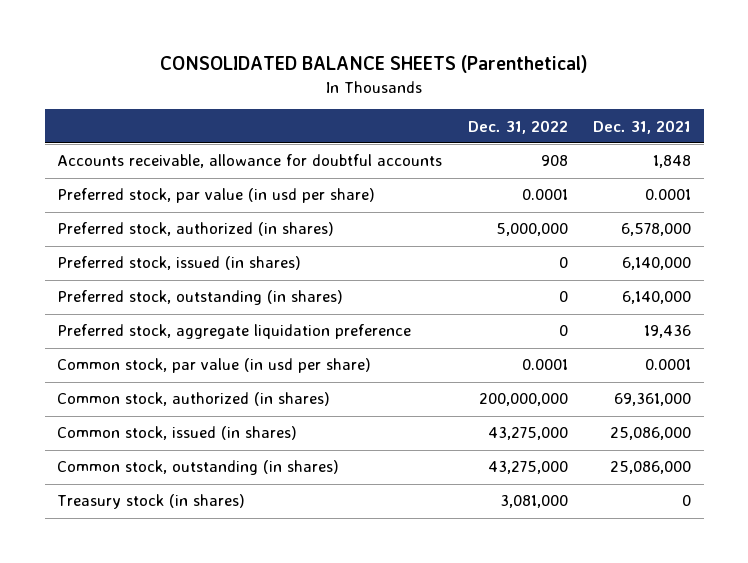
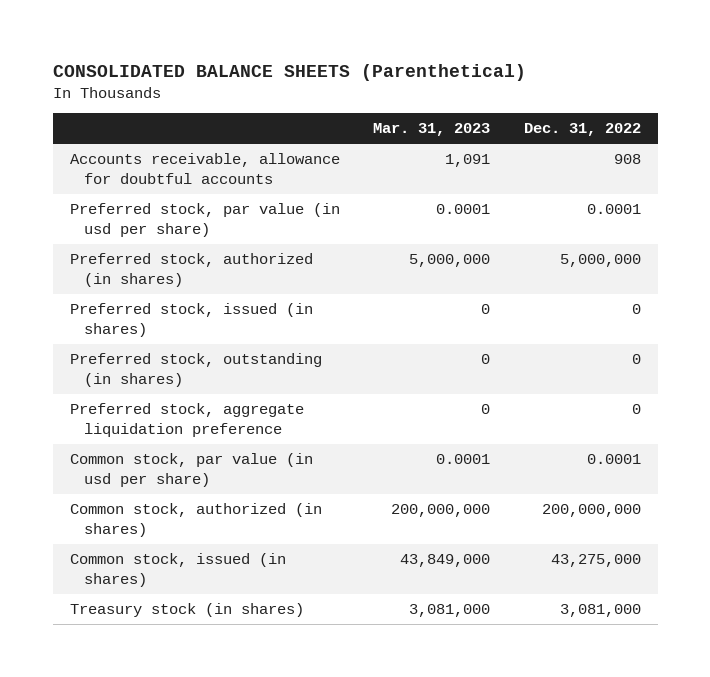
[592,119,691,134] Dec. 31, 2021 -> none
none -> [373,123,491,137] Mar. 31, 2023
[57,460,340,476] Common stock, outstanding (in shares) -> none

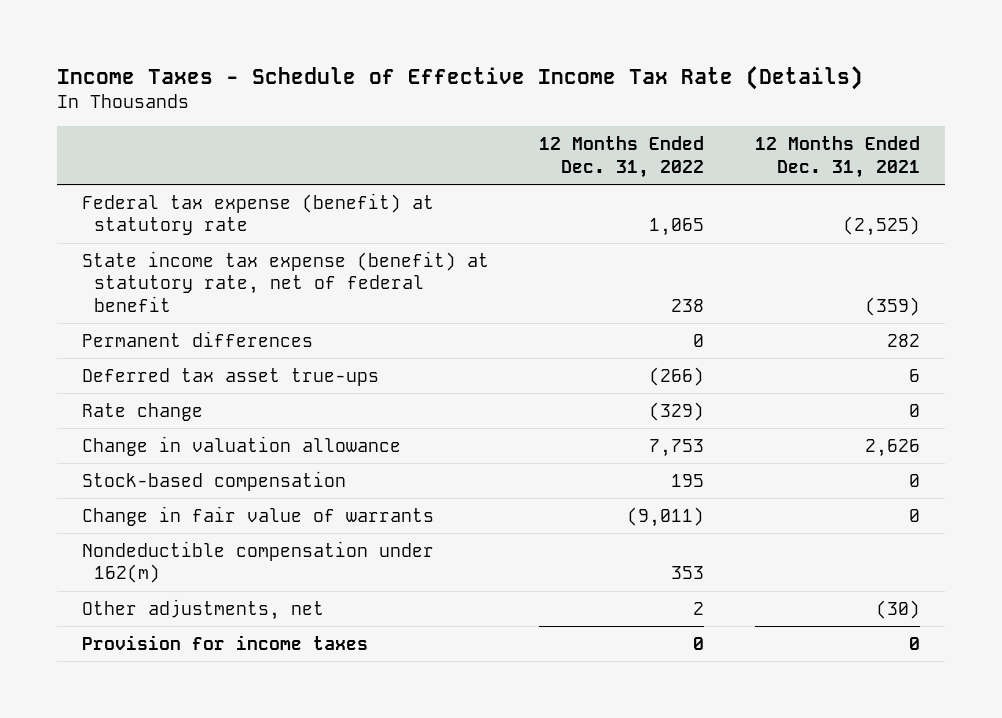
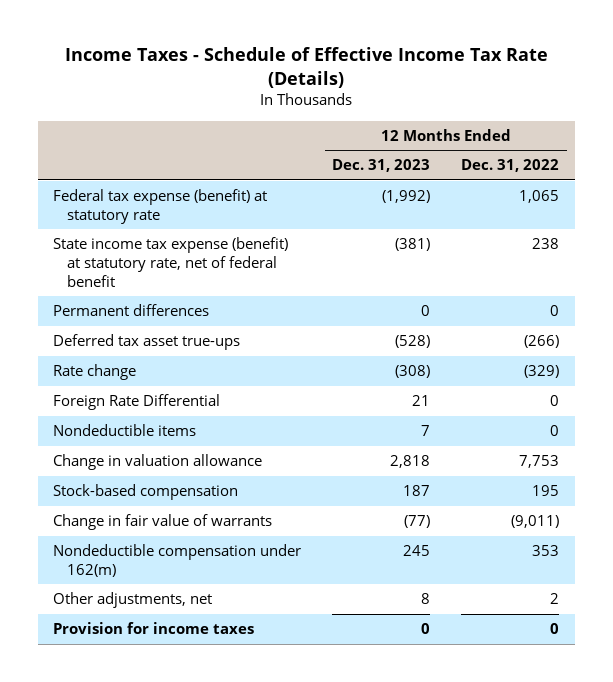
[754,136,920,178] 12 Months Ended Dec. 31, 2021 -> none
none -> [332,159,431,173] Dec. 31, 2023
none -> [53,394,221,411] Foreign Rate Differential
none -> [53,424,197,437] Nondeductible items

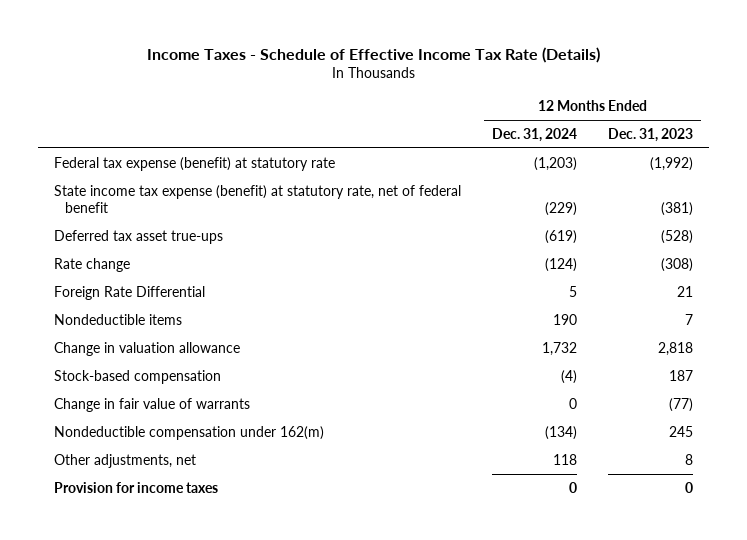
[461,159,560,173] Dec. 31, 2022 -> none
none -> [492,127,578,142] Dec. 31, 2024
[53,304,210,317] Permanent differences -> none

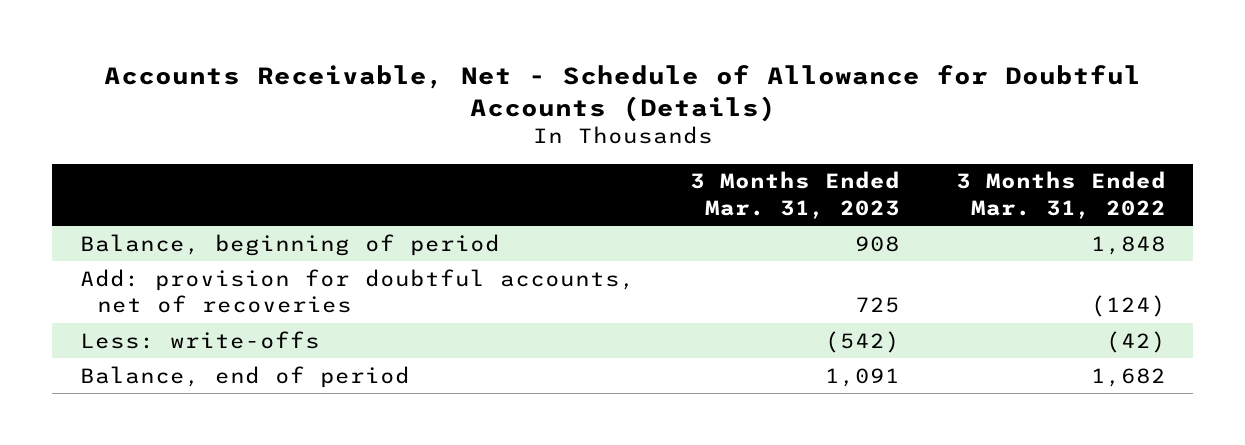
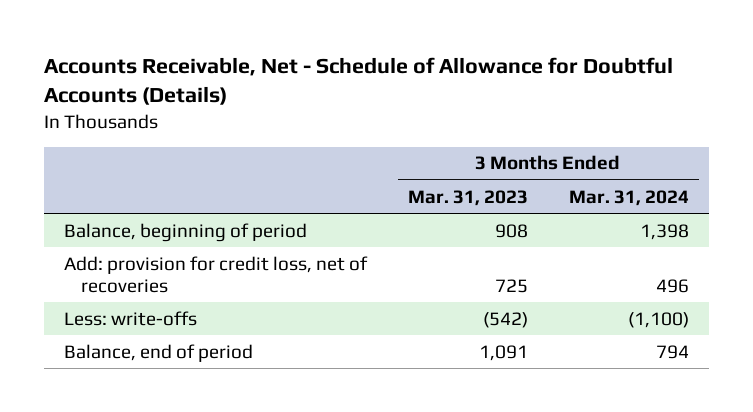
[955,171,1166,219] 3 Months Ended Mar. 31, 2022 -> none
none -> [568,189,689,206] Mar. 31, 2024
[79,268,635,313] Add: provision for doubtful accounts, net of recoveries -> [64,255,369,293] Add: provision for credit loss, net of recoveries

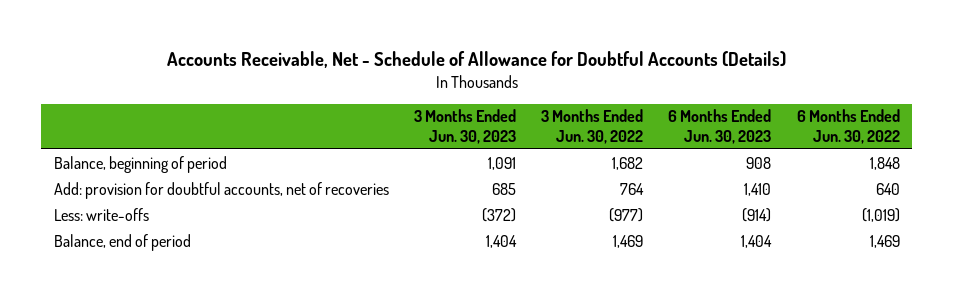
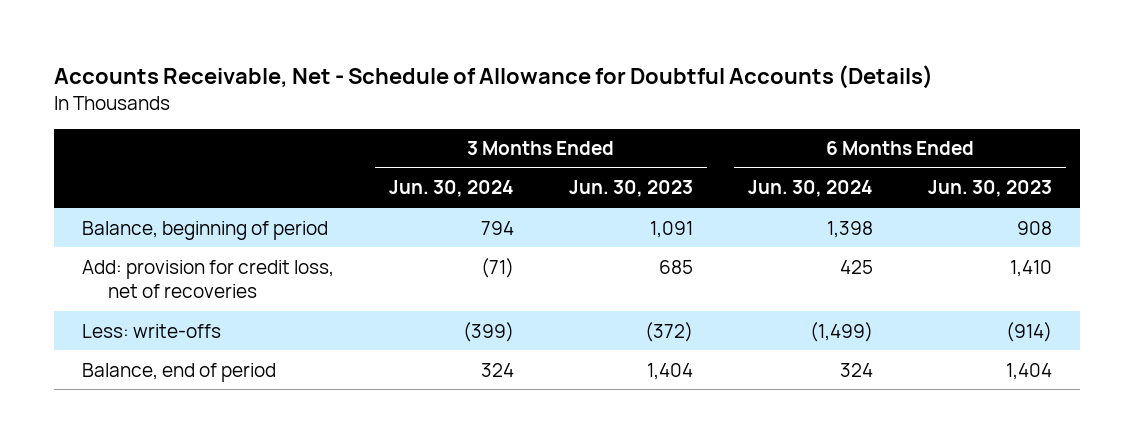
[541,109,644,144] 3 Months Ended Jun. 30, 2022 -> none
[796,109,900,144] 6 Months Ended Jun. 30, 2022 -> none
none -> [389,180,515,198] Jun. 30, 2024
none -> [748,180,874,198] Jun. 30, 2024
[54,181,390,199] Add: provision for doubtful accounts, net of recoveries -> [81,259,334,298] Add: provision for credit loss, net of recoveries

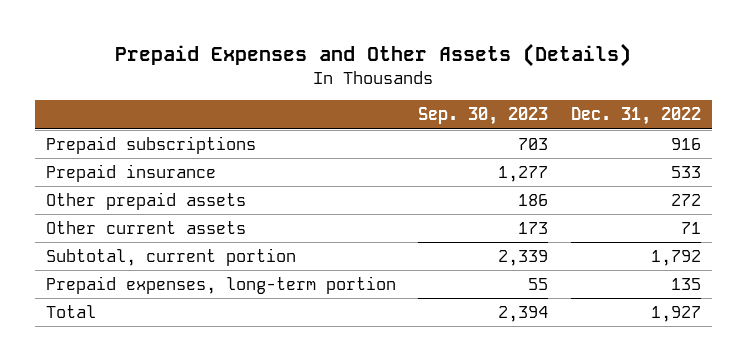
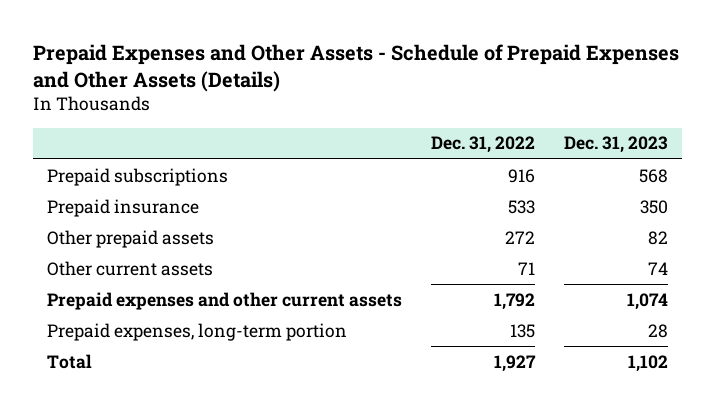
[115,42,632,67] Prepaid Expenses and Other Assets (Details) -> [33,44,680,92] Prepaid Expenses and Other Assets - Schedule of Prepaid Expenses and Other Assets (Details)
[418,107,549,126] Sep. 30, 2023 -> none
none -> [563,136,668,154] Dec. 31, 2023
[46,248,297,267] Subtotal, current portion -> [47,291,403,310] Prepaid expenses and other current assets

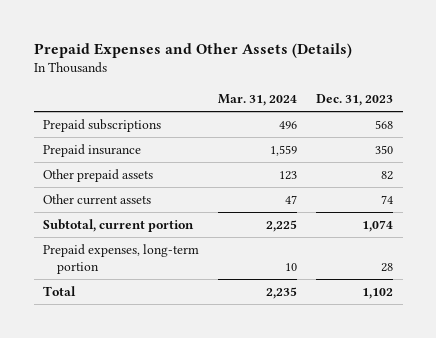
[33,44,680,92] Prepaid Expenses and Other Assets - Schedule of Prepaid Expenses and Other Assets (Details) -> [33,43,352,59] Prepaid Expenses and Other Assets (Details)
[431,136,536,154] Dec. 31, 2022 -> none
none -> [218,93,298,106] Mar. 31, 2024
[47,291,403,310] Prepaid expenses and other current assets -> [43,219,195,233] Subtotal, current portion

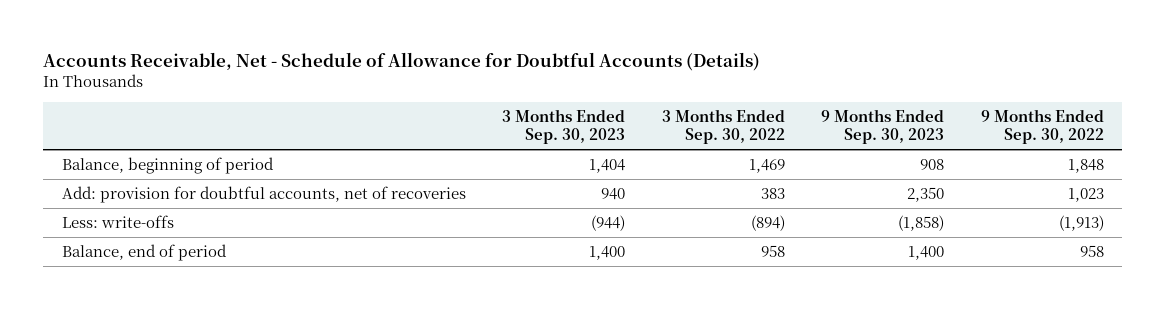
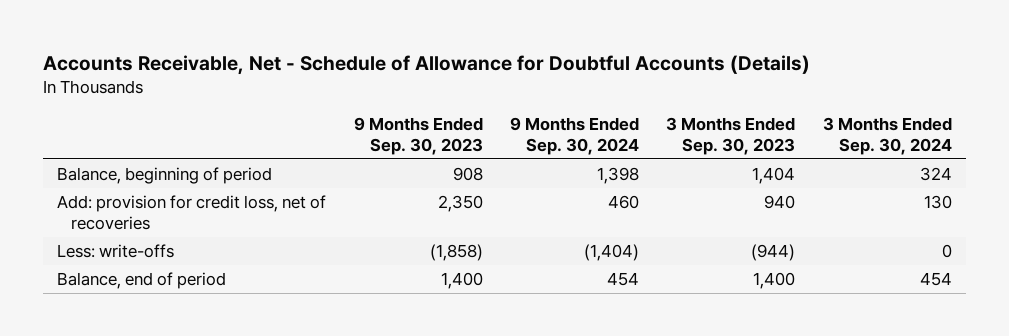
[661,108,785,144] 3 Months Ended Sep. 30, 2022 -> none
[980,108,1104,144] 9 Months Ended Sep. 30, 2022 -> none
none -> [509,117,639,155] 9 Months Ended Sep. 30, 2024
none -> [822,117,952,155] 3 Months Ended Sep. 30, 2024
[61,186,466,204] Add: provision for doubtful accounts, net of recoveries -> [57,195,327,230] Add: provision for credit loss, net of recoveries

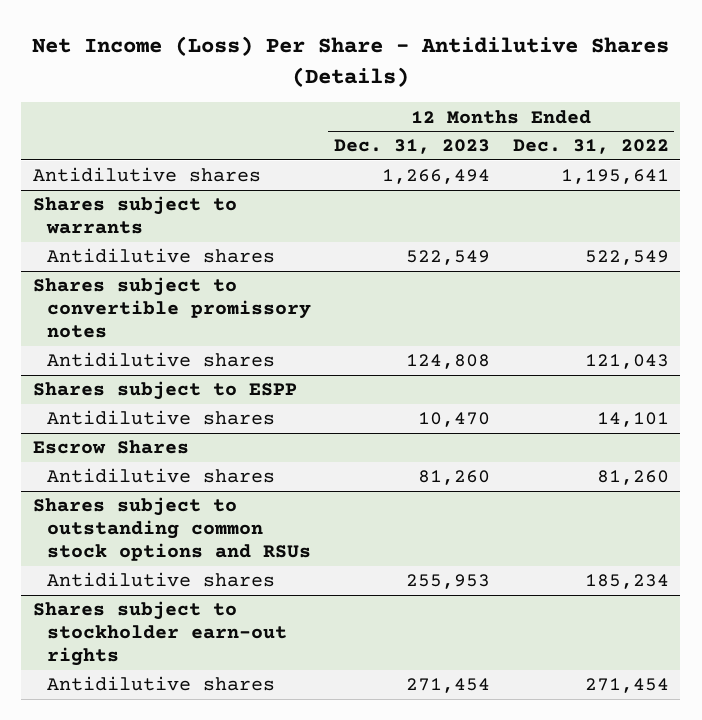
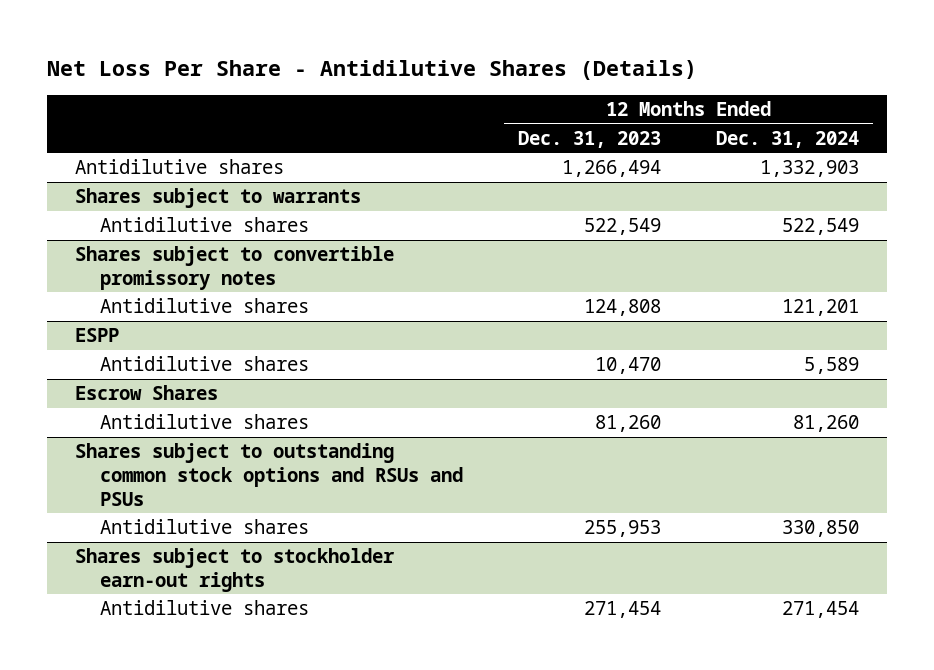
[31,36,669,87] Net Income (Loss) Per Share - Antidilutive Shares (Details) -> [47,60,698,81] Net Loss Per Share - Antidilutive Shares (Details)
[512,139,669,155] Dec. 31, 2022 -> none
none -> [716,130,860,148] Dec. 31, 2024
[32,381,297,401] Shares subject to ESPP -> [74,328,119,343] ESPP
[32,497,311,561] Shares subject to outstanding common stock options and RSUs -> [74,443,463,506] Shares subject to outstanding common stock options and RSUs and PSUs

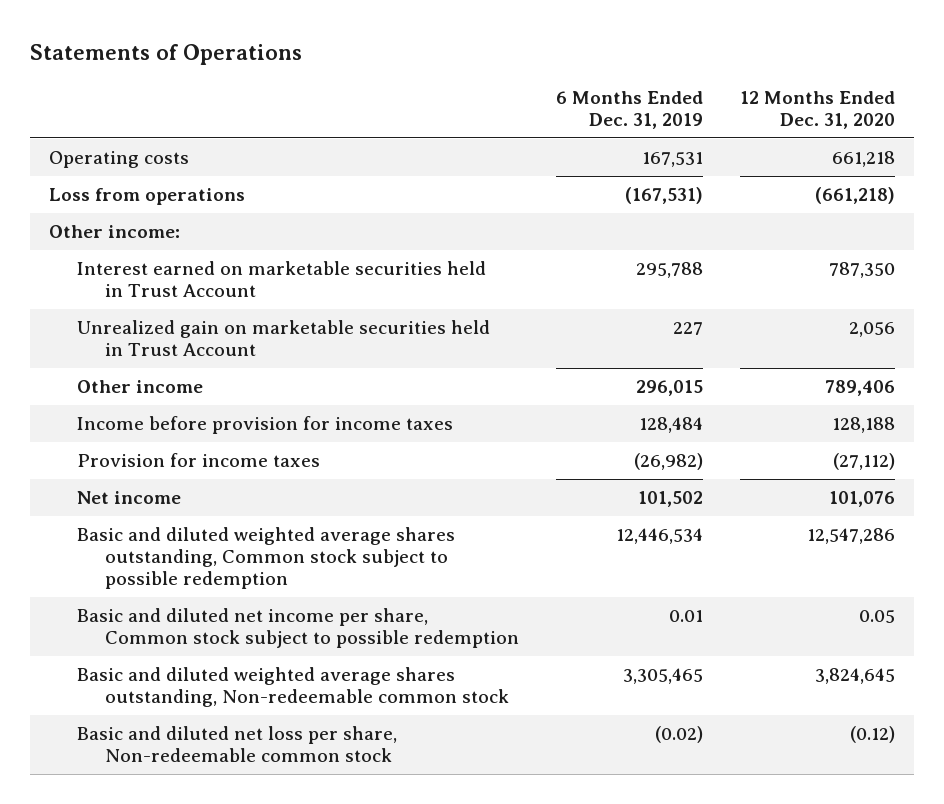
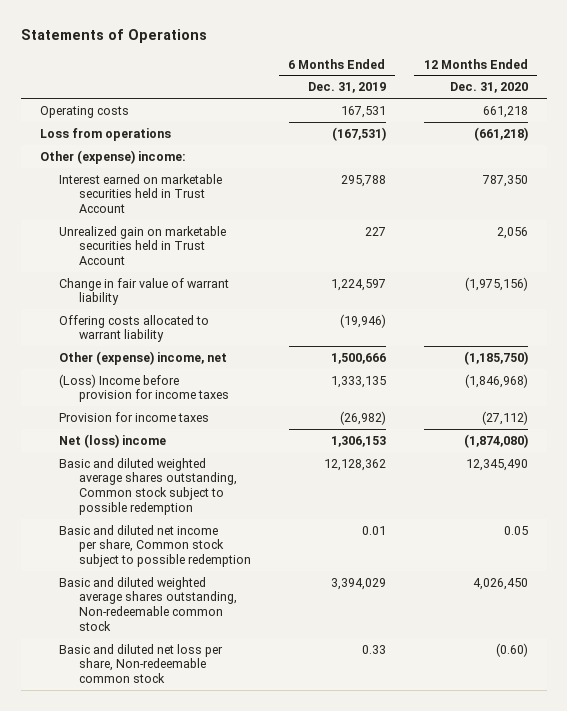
[48,225,180,239] Other income: -> [39,149,186,164] Other (expense) income:
none -> [59,277,230,306] Change in fair value of warrant liability
none -> [59,314,210,343] Offering costs allocated to warrant liability
[76,380,203,394] Other income -> [59,350,228,365] Other (expense) income, net
[635,380,703,397] 296,015 -> [330,352,386,364] 1,500,666
[825,380,896,397] 789,406 -> [463,350,528,365] (1,185,750)
[76,416,453,435] Income before provision for income taxes -> [59,373,229,403] (Loss) Income before provision for income taxes
[638,417,703,434] 128,484 -> [330,375,386,388] 1,333,135
[832,417,896,434] 128,188 -> [464,373,528,388] (1,846,968)
[76,491,181,505] Net income -> [59,433,167,448] Net (loss) income
[637,491,703,508] 101,502 -> [330,435,386,447] 1,306,153
[829,491,896,508] 101,076 -> [463,433,528,448] (1,874,080)
[615,528,703,545] 12,446,534 -> [323,458,386,471] 12,128,362
[807,528,896,545] 12,547,286 -> [465,458,528,471] 12,345,490
[622,668,703,685] 3,305,465 -> [330,577,386,590] 3,394,029
[815,668,896,685] 3,824,645 -> [472,577,528,590] 4,026,450
[654,726,703,744] (0.02) -> [361,644,386,654] 0.33
[850,726,896,744] (0.12) -> [495,642,528,657] (0.60)

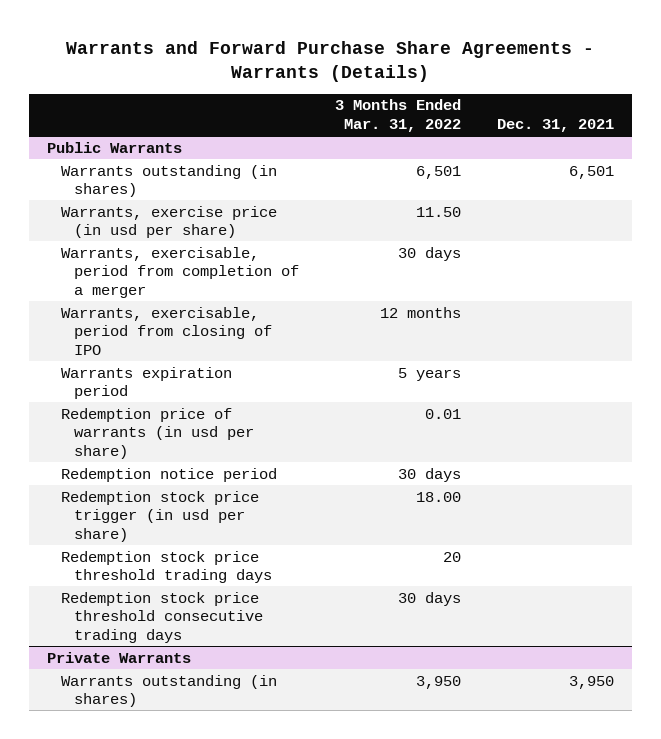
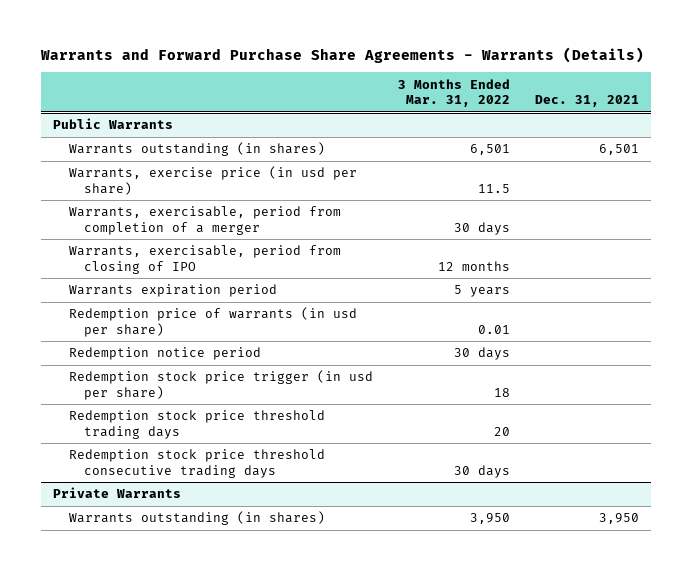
[416,206,462,217] 11.50 -> [477,183,510,193] 11.5
[416,491,462,502] 18.00 -> [493,387,510,397] 18

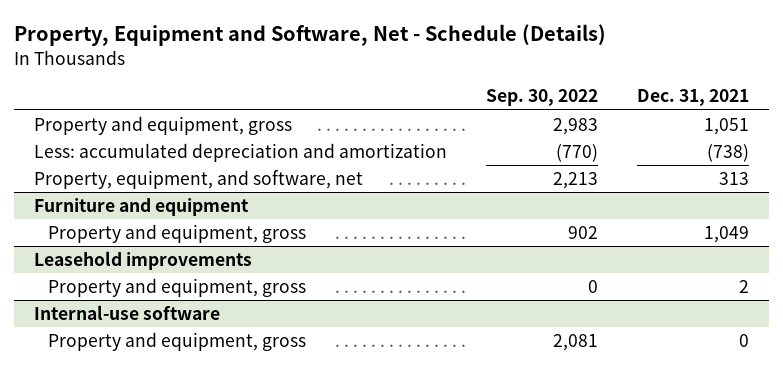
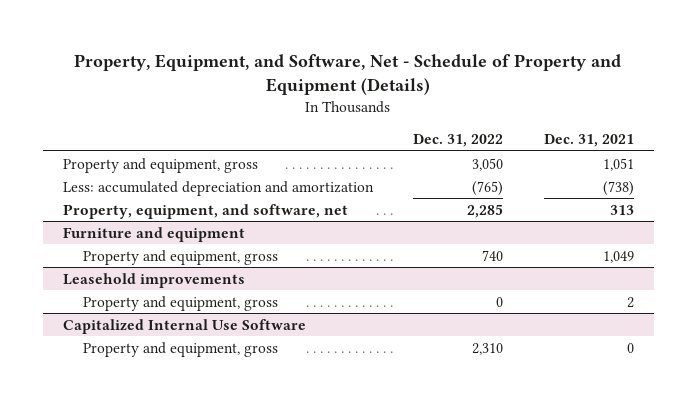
[14,24,607,47] Property, Equipment and Software, Net - Schedule (Details) -> [74,53,622,95] Property, Equipment, and Software, Net - Schedule of Property and Equipment (Details)
[485,89,598,107] Sep. 30, 2022 -> none
none -> [413,134,504,148] Dec. 31, 2022
[33,305,220,321] Internal-use software -> [62,318,306,334] Capitalized Internal Use Software

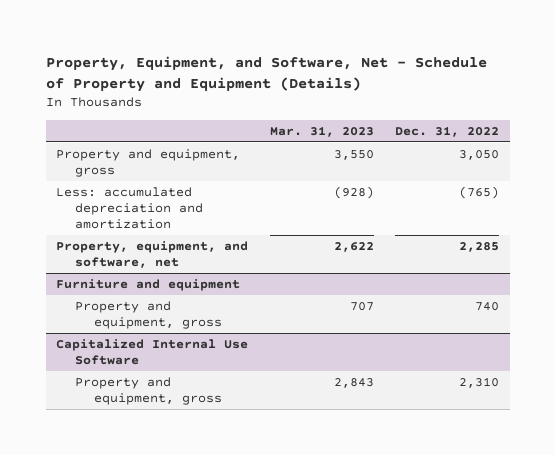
[544,134,635,148] Dec. 31, 2021 -> none
none -> [269,126,374,138] Mar. 31, 2023
[62,272,245,288] Leasehold improvements -> none
[83,295,279,311] Property and equipment, gross -> none

